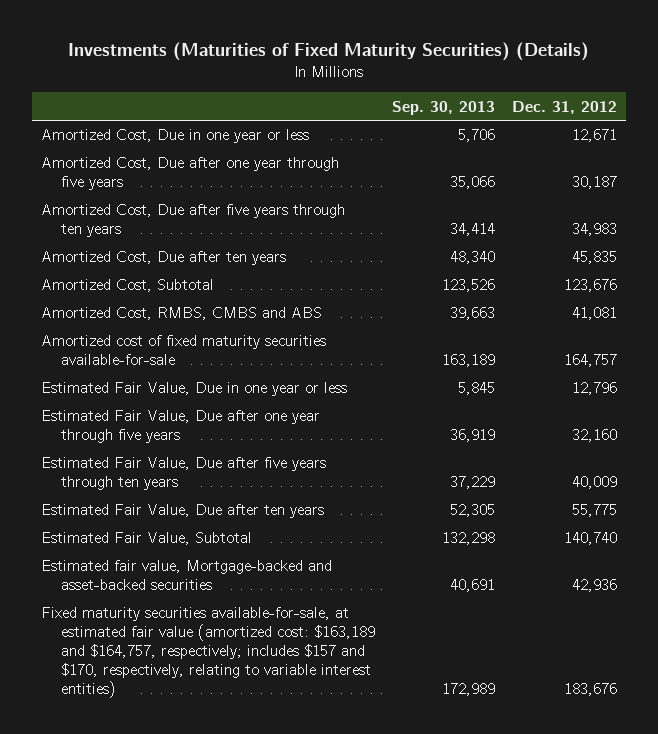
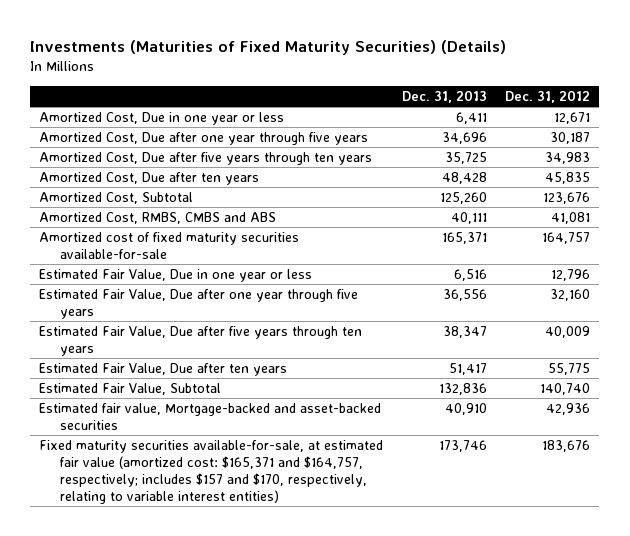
[392,100,496,115] Sep. 30, 2013 -> none
none -> [401,89,487,103] Dec. 31, 2013
[40,607,375,698] Fixed maturity securities available-for-sale, at estimated fair value (amortized cost: $163,189 and $164,757, respectively; includes $157 and $170, respectively, relating to variable interest entities) -> [39,439,384,504] Fixed maturity securities available-for-sale, at estimated fair value (amortized cost: $165,371 and $164,757, respectively; includes $157 and $170, respectively, relating to variable interest entities)

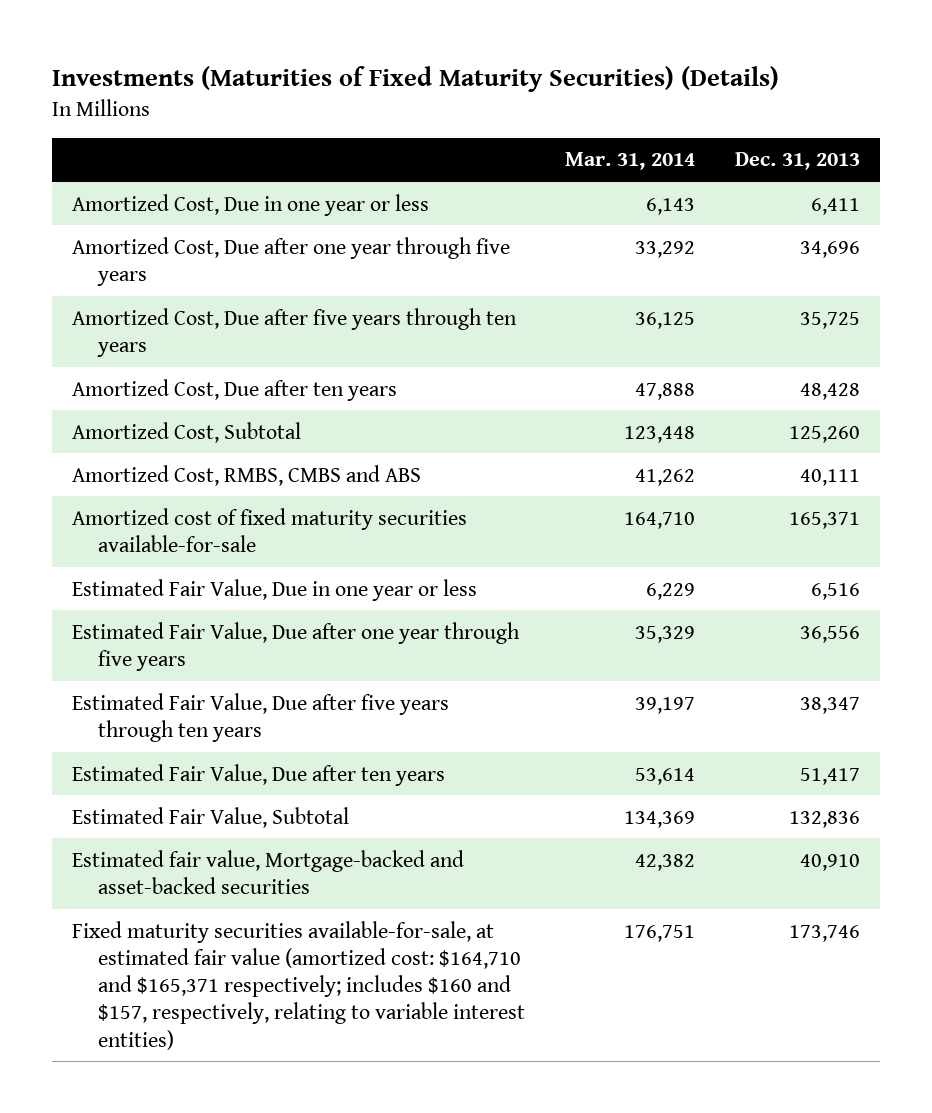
[505,89,591,103] Dec. 31, 2012 -> none
none -> [565,152,696,171] Mar. 31, 2014
[39,439,384,504] Fixed maturity securities available-for-sale, at estimated fair value (amortized cost: $165,371 and $164,757, respectively; includes $157 and $170, respectively, relating to variable interest entities) -> [71,920,525,1050] Fixed maturity securities available-for-sale, at estimated fair value (amortized cost: $164,710 and $165,371 respectively; includes $160 and $157, respectively, relating to variable interest entities)

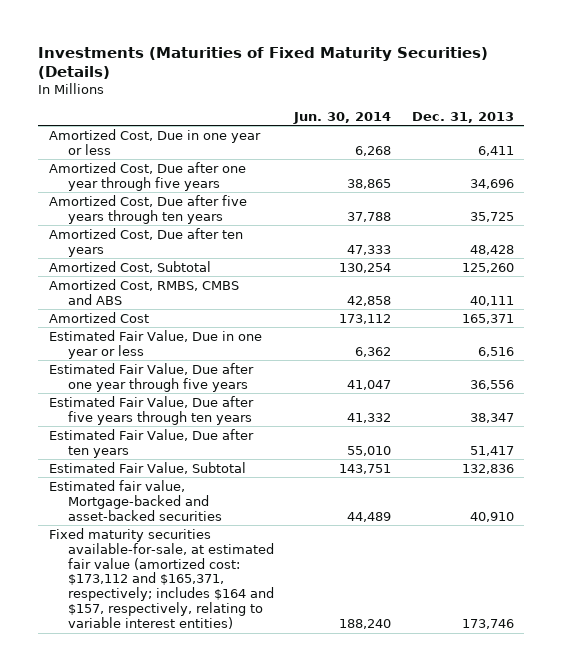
[565,152,696,171] Mar. 31, 2014 -> none
none -> [293,111,392,124] Jun. 30, 2014
[71,507,467,552] Amortized cost of fixed maturity securities available-for-sale -> [48,311,149,323] Amortized Cost
[71,920,525,1050] Fixed maturity securities available-for-sale, at estimated fair value (amortized cost: $164,710 and $165,371 respectively; includes $160 and $157, respectively, relating to variable interest entities) -> [48,527,274,630] Fixed maturity securities available-for-sale, at estimated fair value (amortized cost: $173,112 and $165,371, respectively; includes $164 and $157, respectively, relating to variable interest entities)

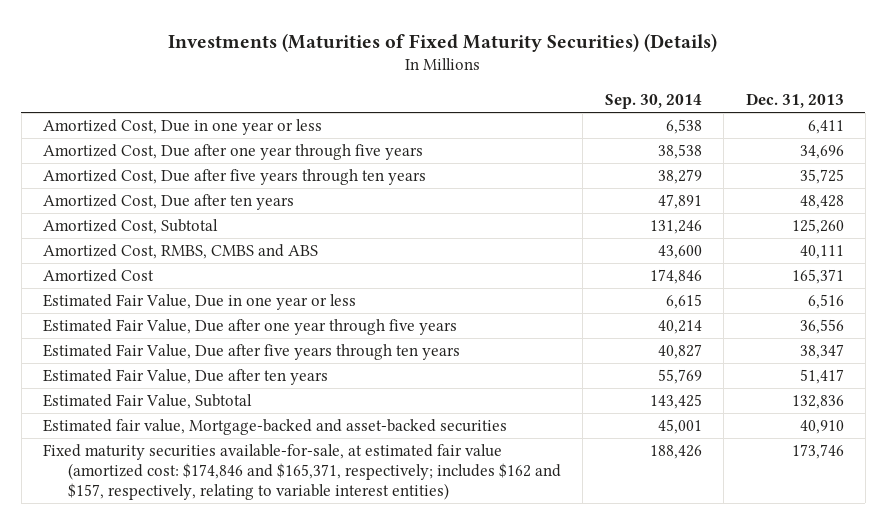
[293,111,392,124] Jun. 30, 2014 -> none
none -> [604,94,702,110] Sep. 30, 2014
[48,527,274,630] Fixed maturity securities available-for-sale, at estimated fair value (amortized cost: $173,112 and $165,371, respectively; includes $164 and $157, respectively, relating to variable interest entities) -> [43,443,561,501] Fixed maturity securities available-for-sale, at estimated fair value (amortized cost: $174,846 and $165,371, respectively; includes $162 and $157, respectively, relating to variable interest entities)

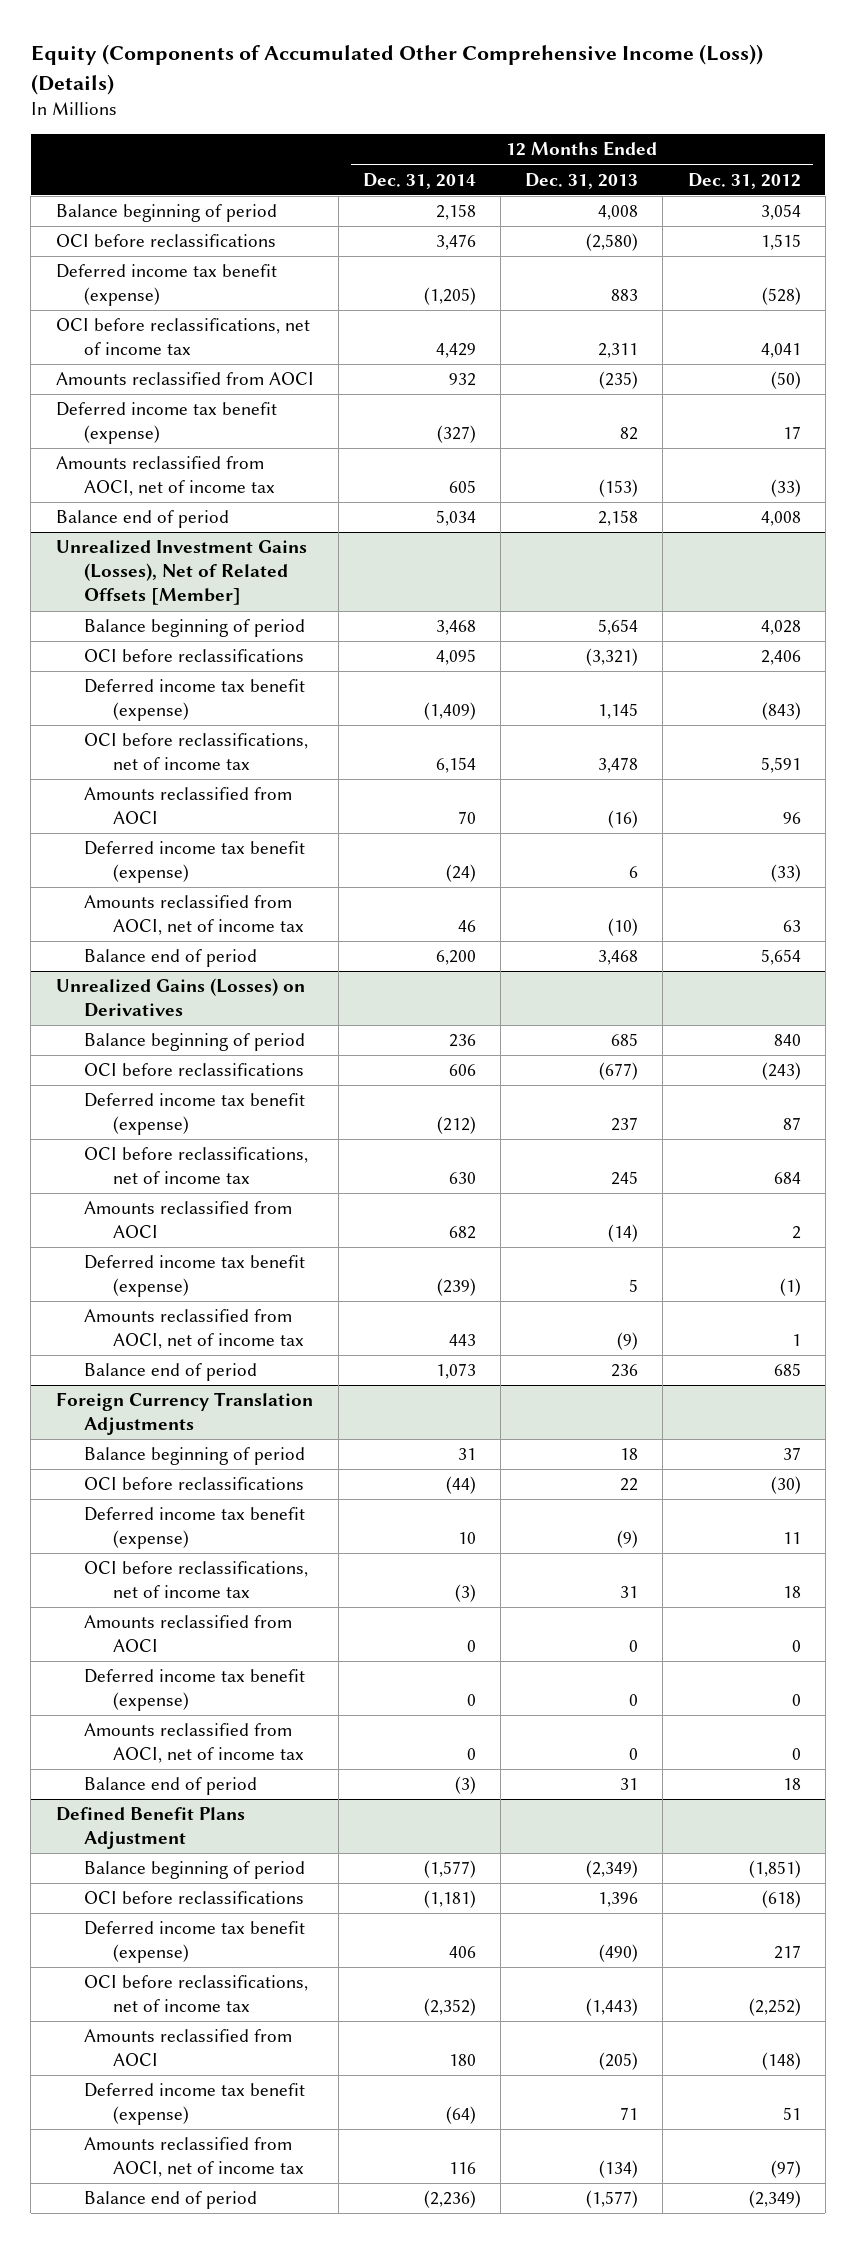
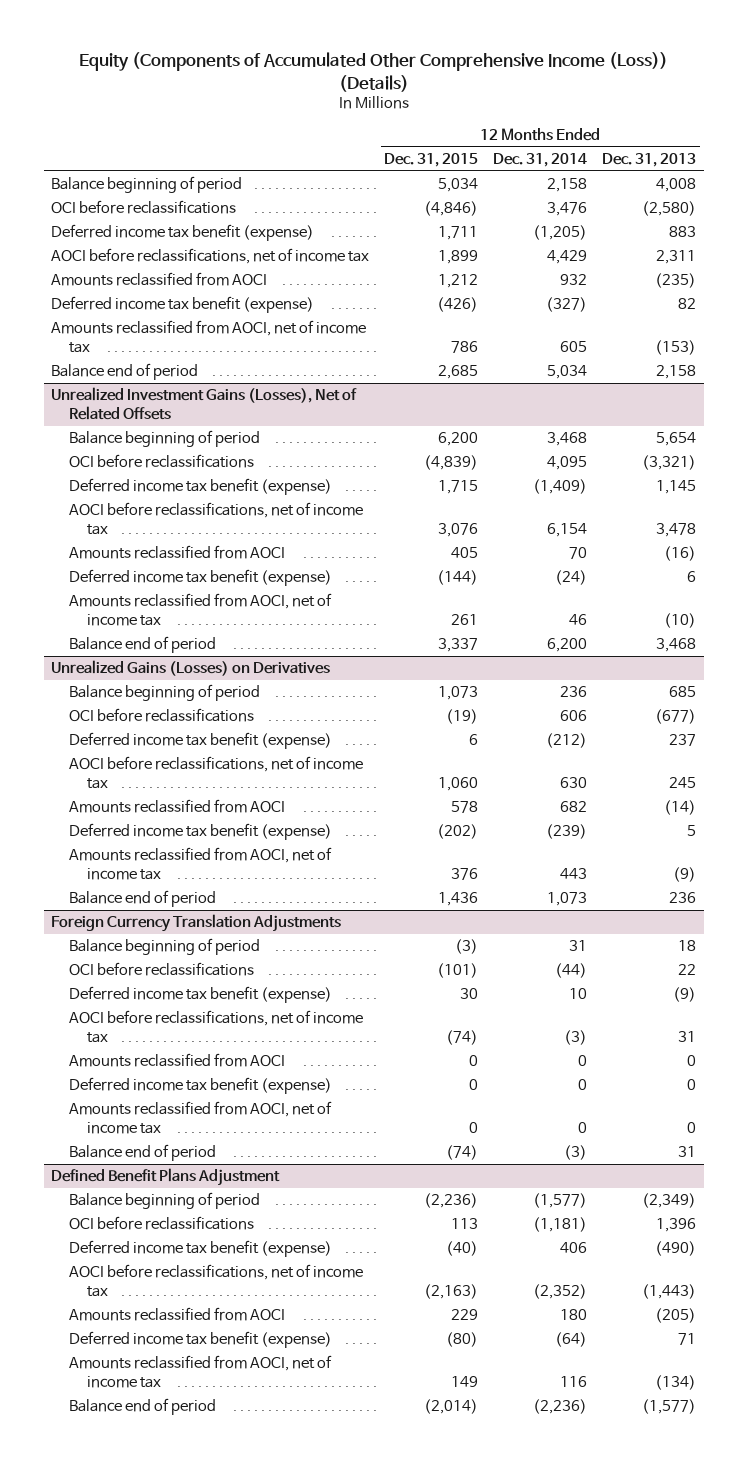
[687,172,801,189] Dec. 31, 2012 -> none
none -> [384,153,479,168] Dec. 31, 2015
[55,318,310,356] OCI before reclassifications, net of income tax -> [51,248,370,265] AOCI before reclassifications, net of income tax
[55,540,307,606] Unrealized Investment Gains (Losses), Net of Related Offsets [Member] -> [51,387,358,421] Unrealized Investment Gains (Losses), Net of Related Offsets
[84,733,309,771] OCI before reclassifications, net of income tax -> [69,502,364,536] AOCI before reclassifications, net of income tax
[84,1147,309,1185] OCI before reclassifications, net of income tax -> [69,756,364,790] AOCI before reclassifications, net of income tax
[84,1561,309,1599] OCI before reclassifications, net of income tax -> [69,1010,364,1044] AOCI before reclassifications, net of income tax
[84,1975,309,2013] OCI before reclassifications, net of income tax -> [69,1264,364,1298] AOCI before reclassifications, net of income tax

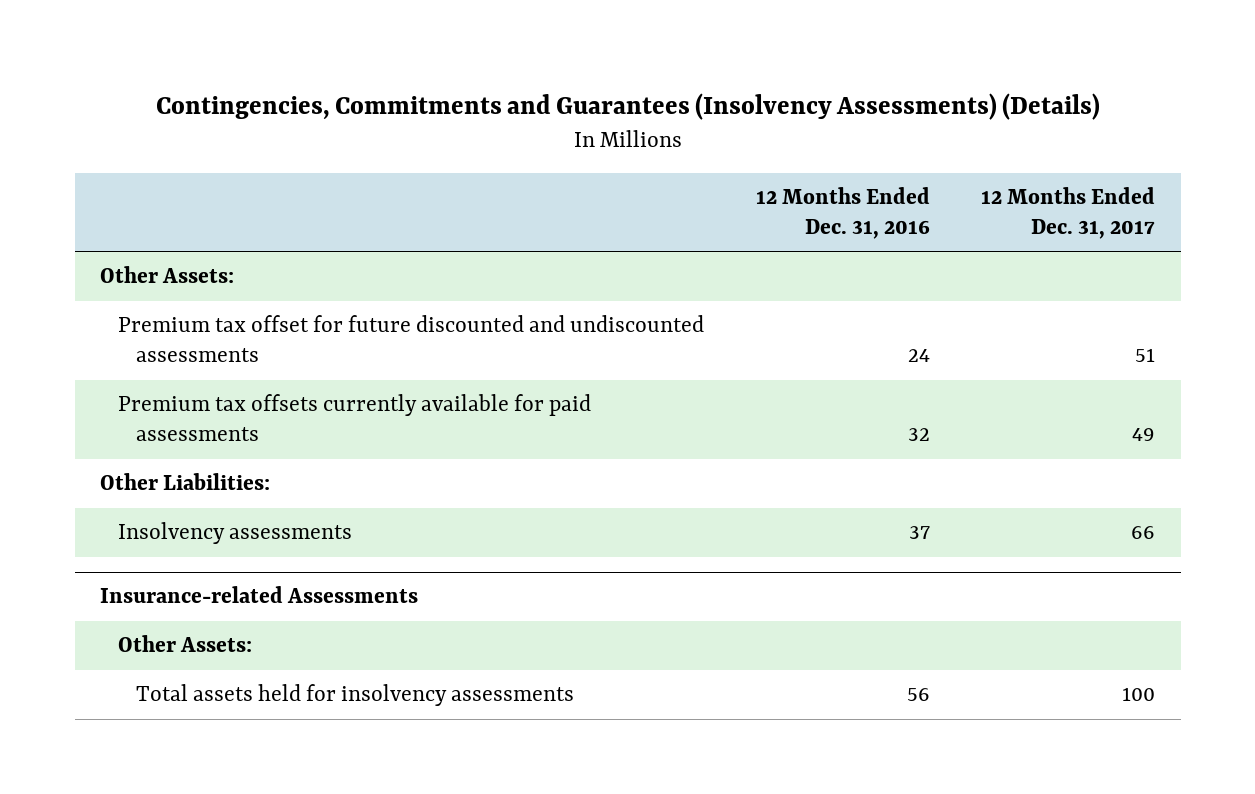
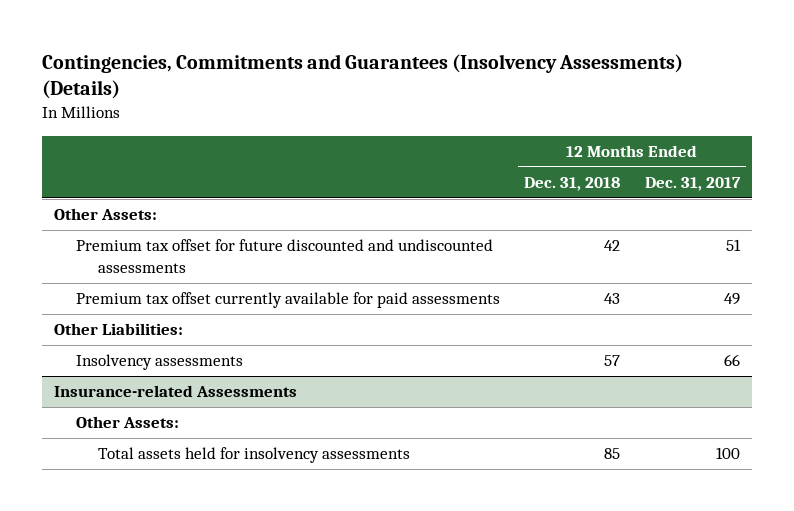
[755,186,930,239] 12 Months Ended Dec. 31, 2016 -> none
none -> [524,177,621,192] Dec. 31, 2018
[118,394,592,442] Premium tax offsets currently available for paid assessments -> [75,292,500,309] Premium tax offset currently available for paid assessments

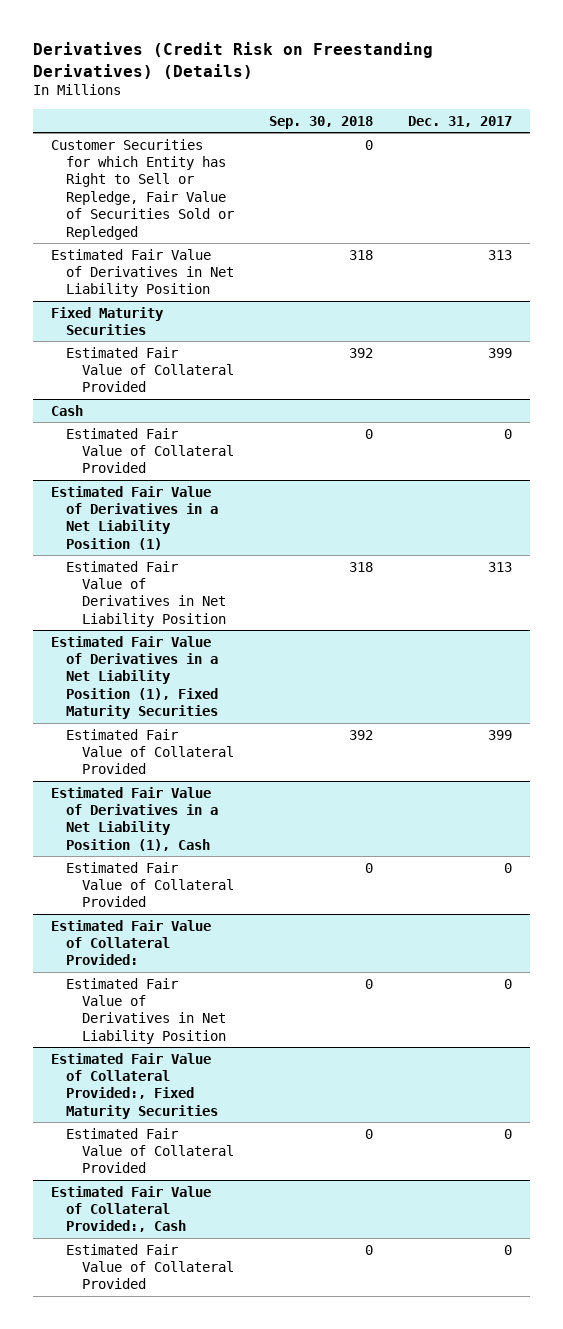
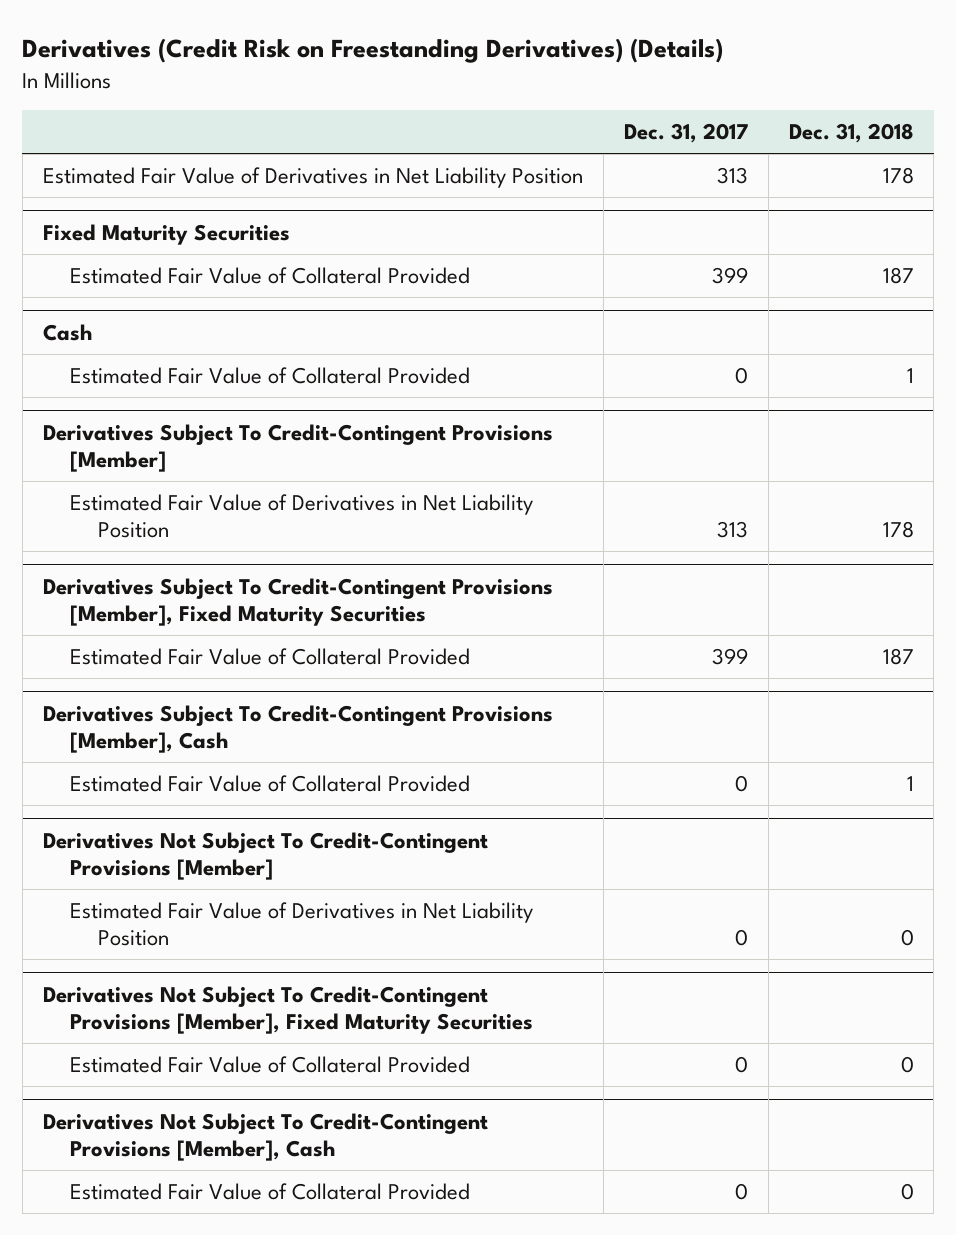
[269,115,374,129] Sep. 30, 2018 -> none
none -> [788,123,914,144] Dec. 31, 2018
[50,138,235,240] Customer Securities for which Entity has Right to Sell or Repledge, Fair Value of Securities Sold or Repledged -> none
[50,485,219,550] Estimated Fair Value of Derivatives in a Net Liability Position (1) -> [42,423,553,472] Derivatives Subject To Credit-Contingent Provisions [Member]
[50,635,219,720] Estimated Fair Value of Derivatives in a Net Liability Position (1), Fixed Maturity Securities -> none
none -> [42,577,553,626] Derivatives Subject To Credit-Contingent Provisions [Member], Fixed Maturity Securities
[50,786,219,851] Estimated Fair Value of Derivatives in a Net Liability Position (1), Cash -> none
none -> [42,704,553,753] Derivatives Subject To Credit-Contingent Provisions [Member], Cash
[50,919,211,966] Estimated Fair Value of Collateral Provided: -> [42,831,488,880] Derivatives Not Subject To Credit-Contingent Provisions [Member]
[50,1052,219,1119] Estimated Fair Value of Collateral Provided:, Fixed Maturity Securities -> none
none -> [42,985,534,1034] Derivatives Not Subject To Credit-Contingent Provisions [Member], Fixed Maturity Securities
[50,1185,211,1233] Estimated Fair Value of Collateral Provided:, Cash -> none
none -> [42,1112,488,1161] Derivatives Not Subject To Credit-Contingent Provisions [Member], Cash

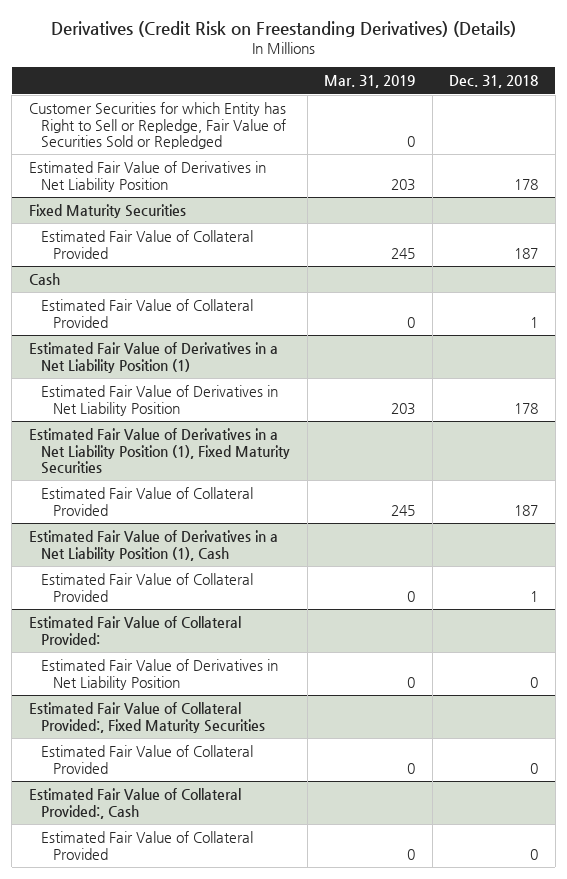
[623,123,748,144] Dec. 31, 2017 -> none
none -> [324,75,416,89] Mar. 31, 2019
none -> [28,102,287,150] Customer Securities for which Entity has Right to Sell or Repledge, Fair Value of Securities Sold or Repledged
[42,423,553,472] Derivatives Subject To Credit-Contingent Provisions [Member] -> [28,342,278,373] Estimated Fair Value of Derivatives in a Net Liability Position (1)
[42,577,553,626] Derivatives Subject To Credit-Contingent Provisions [Member], Fixed Maturity Securities -> none
none -> [28,428,291,475] Estimated Fair Value of Derivatives in a Net Liability Position (1), Fixed Maturity Securities
[42,704,553,753] Derivatives Subject To Credit-Contingent Provisions [Member], Cash -> none
none -> [28,530,278,561] Estimated Fair Value of Derivatives in a Net Liability Position (1), Cash
[42,831,488,880] Derivatives Not Subject To Credit-Contingent Provisions [Member] -> [28,616,241,645] Estimated Fair Value of Collateral Provided:
[42,985,534,1034] Derivatives Not Subject To Credit-Contingent Provisions [Member], Fixed Maturity Securities -> none
none -> [28,702,266,733] Estimated Fair Value of Collateral Provided:, Fixed Maturity Securities
[42,1112,488,1161] Derivatives Not Subject To Credit-Contingent Provisions [Member], Cash -> none
none -> [28,788,241,819] Estimated Fair Value of Collateral Provided:, Cash

